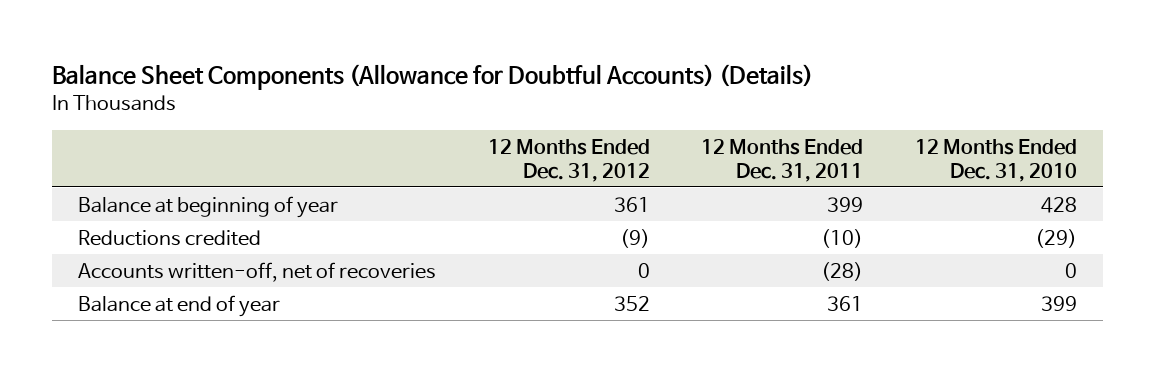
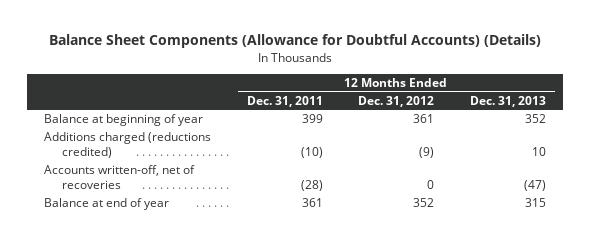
[915,139,1078,182] 12 Months Ended Dec. 31, 2010 -> none
none -> [469,95,546,107] Dec. 31, 2013
[77,229,261,246] Reductions credited -> [44,132,212,158] Additions charged (reductions credited)

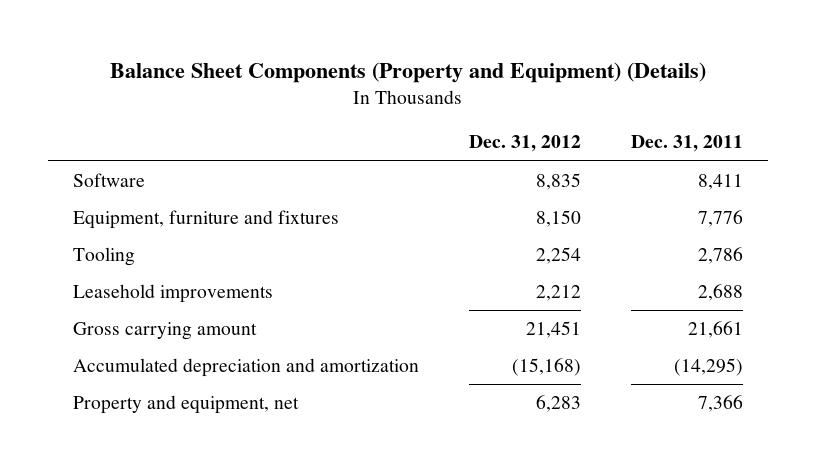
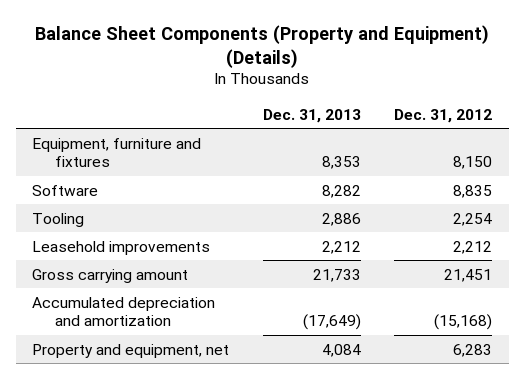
[631,135,744,153] Dec. 31, 2011 -> none
none -> [262,108,361,123] Dec. 31, 2013
[73,172,146,187] Software -> [32,184,99,196] Software

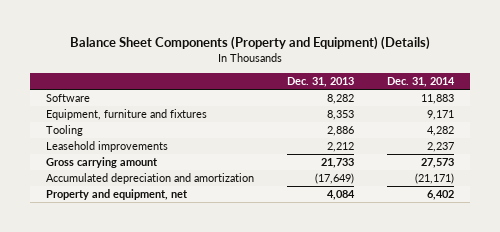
[394,108,493,123] Dec. 31, 2012 -> none
none -> [386,77,455,88] Dec. 31, 2014
[32,137,202,168] Equipment, furniture and fixtures -> [46,109,208,121] Equipment, furniture and fixtures

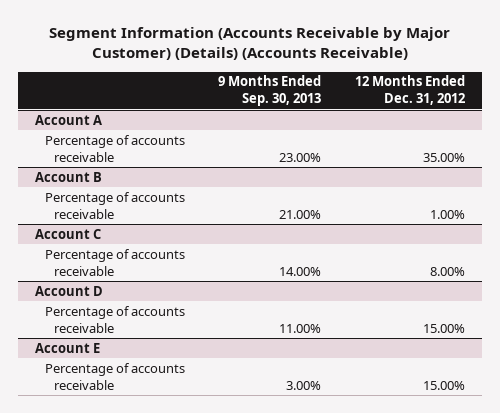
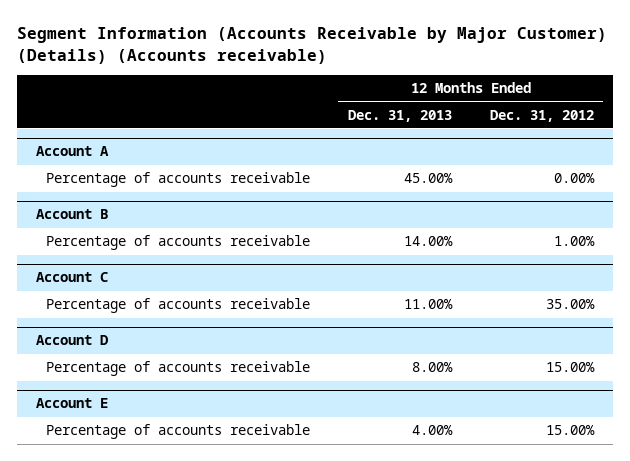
[49,27,451,61] Segment Information (Accounts Receivable by Major Customer) (Details) (Accounts Receivable) -> [17,26,608,64] Segment Information (Accounts Receivable by Major Customer) (Details) (Accounts receivable)
[218,75,322,107] 9 Months Ended Sep. 30, 2013 -> none
none -> [347,109,452,122] Dec. 31, 2013
[423,152,466,162] 35.00% -> [553,173,595,184] 0.00%
[430,266,466,276] 8.00% -> [545,299,595,310] 35.00%

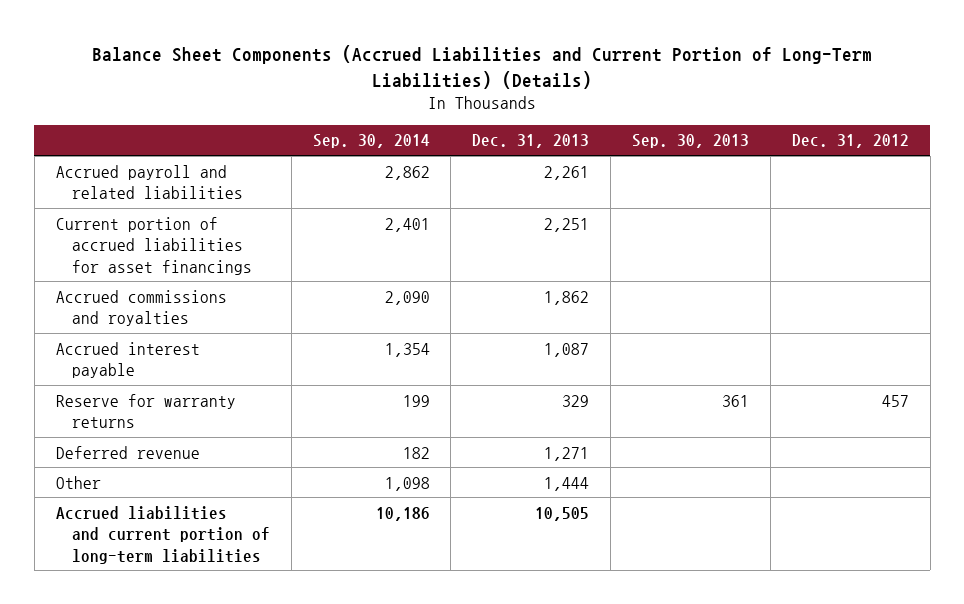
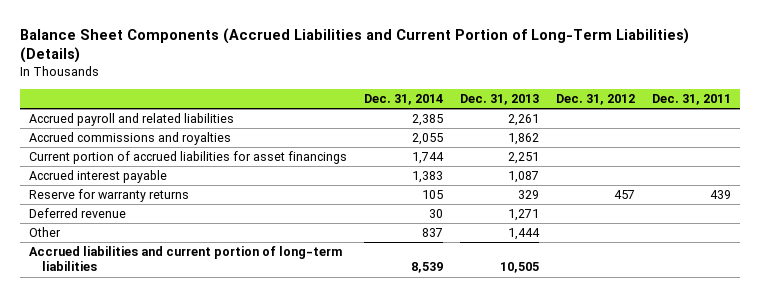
[312,134,430,149] Sep. 30, 2014 -> none
[632,134,750,149] Sep. 30, 2013 -> none
none -> [363,94,443,106] Dec. 31, 2014
none -> [652,94,732,106] Dec. 31, 2011
[55,216,252,275] Current portion of accrued liabilities for asset financings -> [28,151,347,165] Current portion of accrued liabilities for asset financings

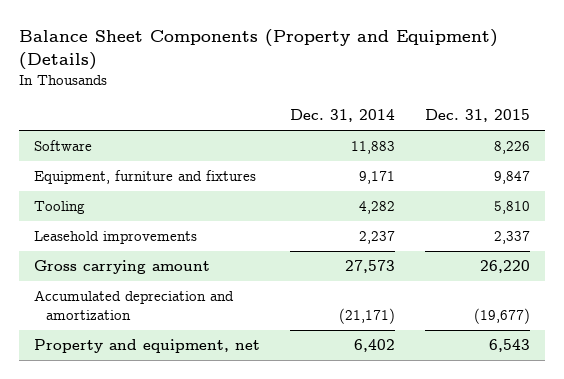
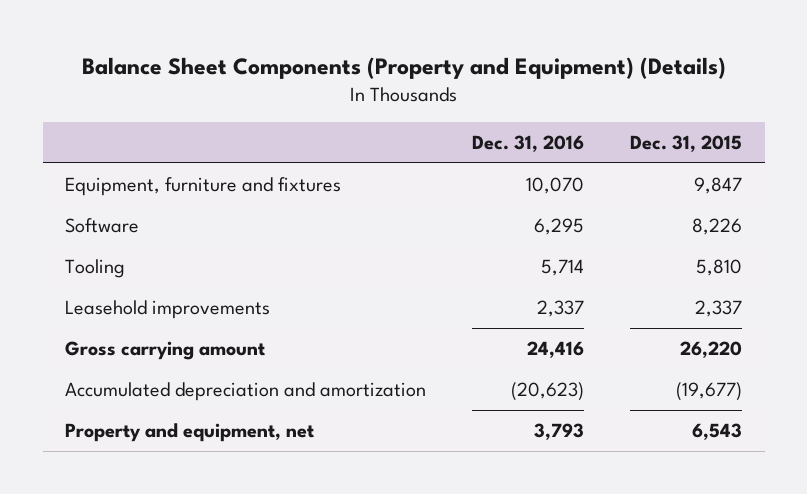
[290,109,396,123] Dec. 31, 2014 -> none
none -> [472,134,585,152] Dec. 31, 2016
[33,140,92,152] Software -> [65,218,140,234] Software

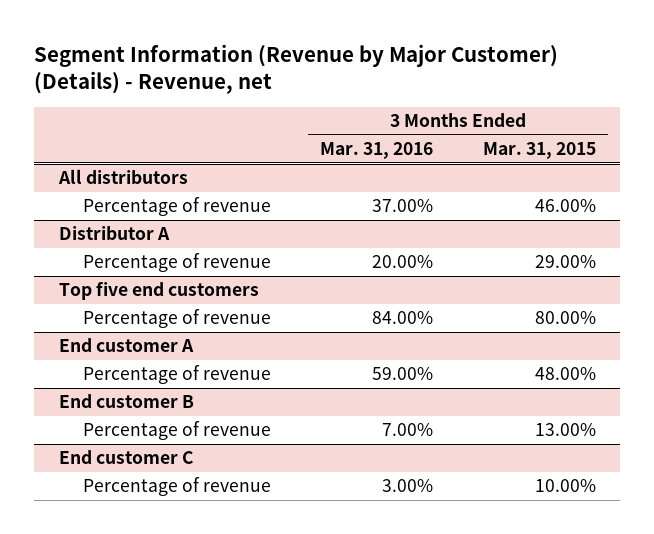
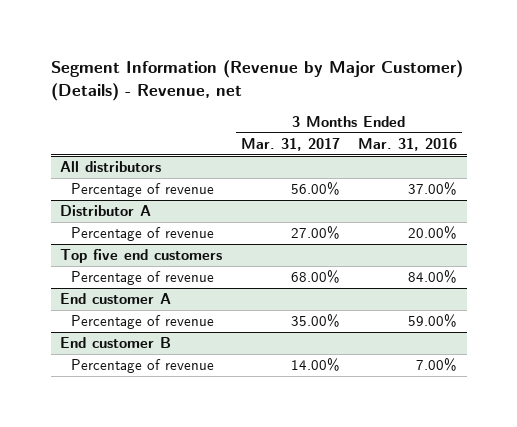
[482,142,596,160] Mar. 31, 2015 -> none
none -> [240,138,340,152] Mar. 31, 2017
[58,450,193,465] End customer C -> none
[83,477,272,497] Percentage of revenue -> none

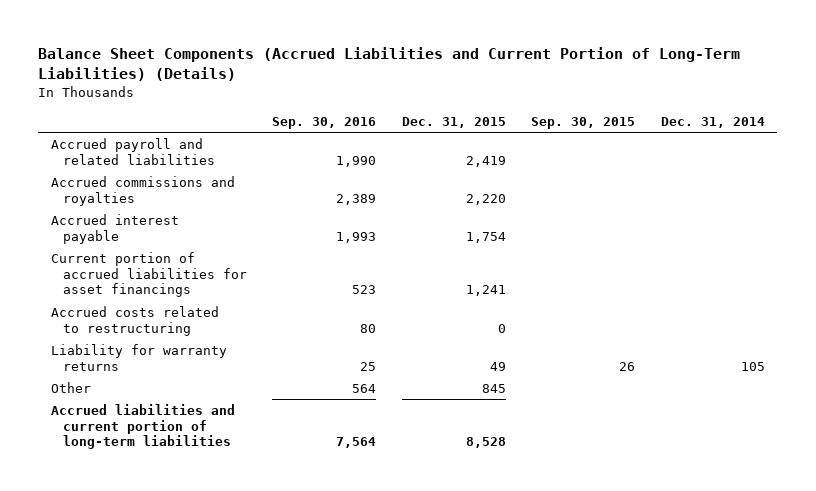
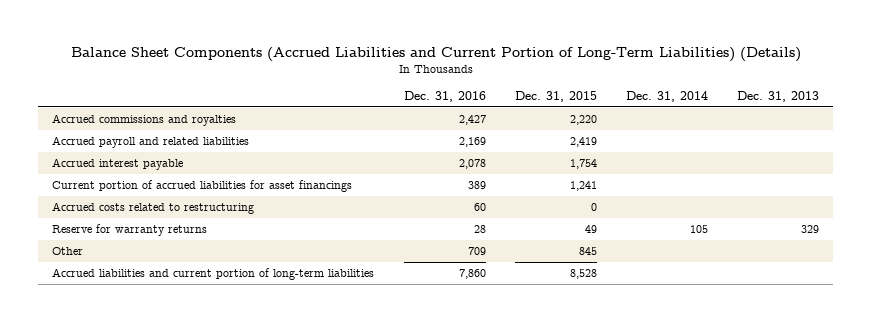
[272,116,377,129] Sep. 30, 2016 -> none
[531,116,636,129] Sep. 30, 2015 -> none
none -> [403,91,486,103] Dec. 31, 2016
none -> [736,91,819,103] Dec. 31, 2013
[51,137,215,165] Accrued payroll and related liabilities -> [52,136,250,149] Accrued payroll and related liabilities
[51,343,228,371] Liability for warranty returns -> [52,224,208,237] Reserve for warranty returns

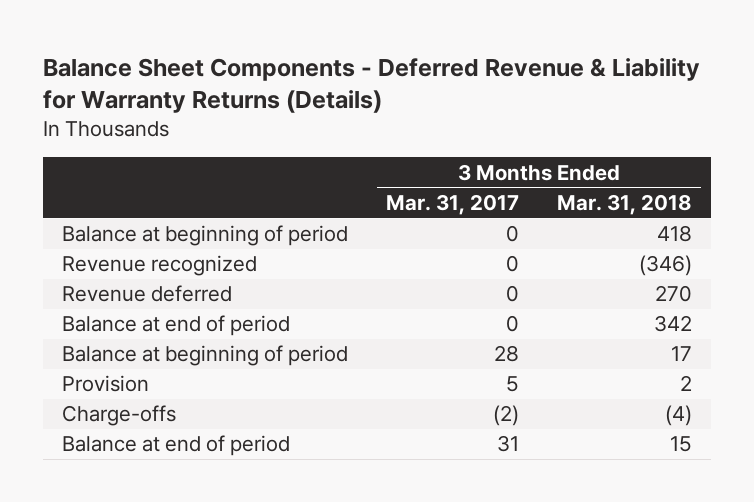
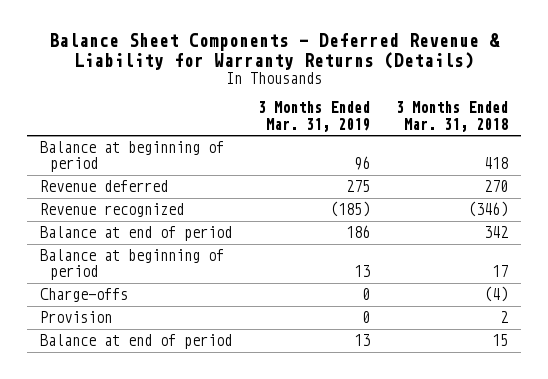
[386,193,520,215] Mar. 31, 2017 -> none
none -> [258,101,371,132] 3 Months Ended Mar. 31, 2019
[62,255,258,277] Revenue recognized -> [40,203,185,218] Revenue recognized
[62,375,150,393] Provision -> [40,311,113,324] Provision

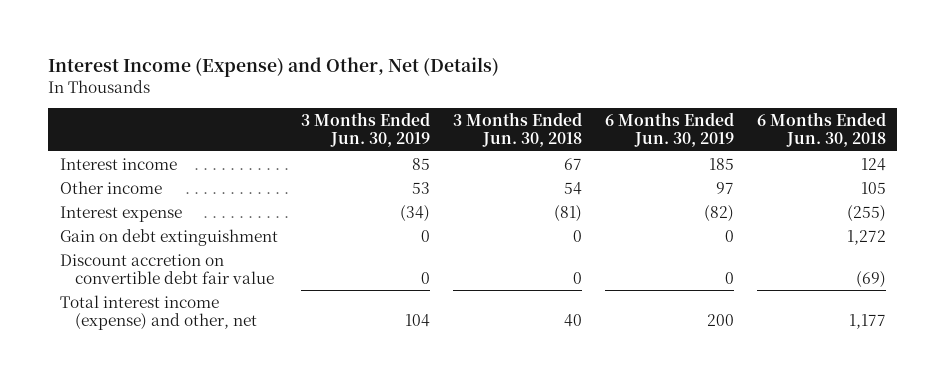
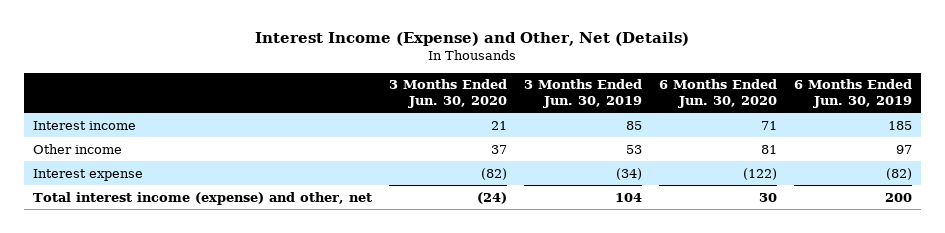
[452,111,582,148] 3 Months Ended Jun. 30, 2018 -> none
[756,111,886,148] 6 Months Ended Jun. 30, 2018 -> none
none -> [388,79,507,108] 3 Months Ended Jun. 30, 2020
none -> [658,79,777,108] 6 Months Ended Jun. 30, 2020
[59,228,278,246] Gain on debt extinguishment -> none
[59,253,274,284] Discount accretion on convertible debt fair value -> none

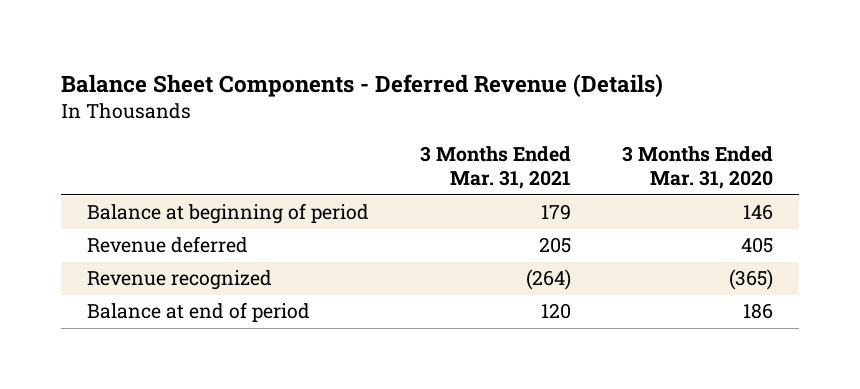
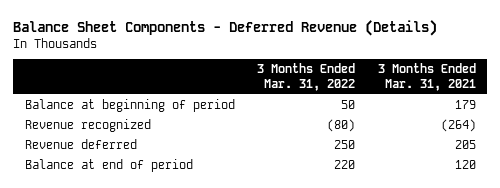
[622,146,774,190] 3 Months Ended Mar. 31, 2020 -> none
none -> [257,63,356,92] 3 Months Ended Mar. 31, 2022
[86,236,248,254] Revenue deferred -> [24,139,137,150] Revenue deferred

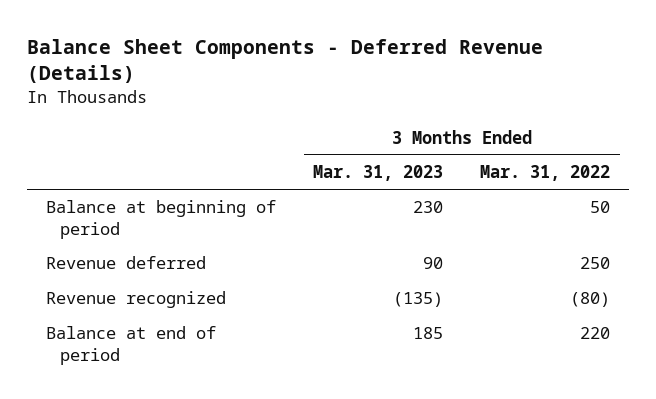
[377,63,476,92] 3 Months Ended Mar. 31, 2021 -> none
none -> [313,165,444,182] Mar. 31, 2023
[24,119,151,133] Revenue recognized -> [45,291,226,309] Revenue recognized

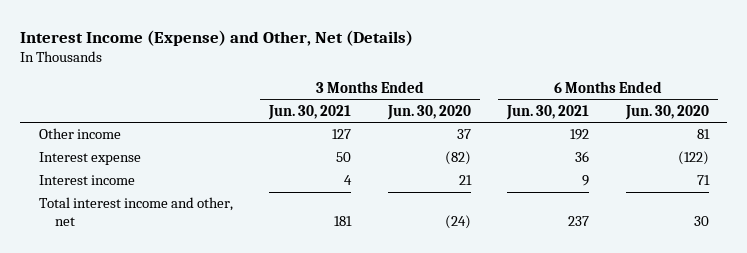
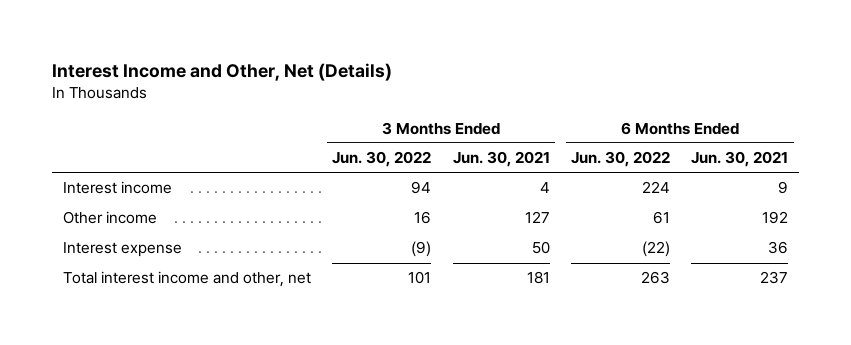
[20,29,414,46] Interest Income (Expense) and Other, Net (Details) -> [52,62,393,81] Interest Income and Other, Net (Details)
[386,104,471,120] Jun. 30, 2020 -> none
[624,104,709,120] Jun. 30, 2020 -> none
none -> [332,151,432,168] Jun. 30, 2022
none -> [571,151,671,168] Jun. 30, 2022
[38,175,135,186] Interest income -> [63,181,173,195] Interest income

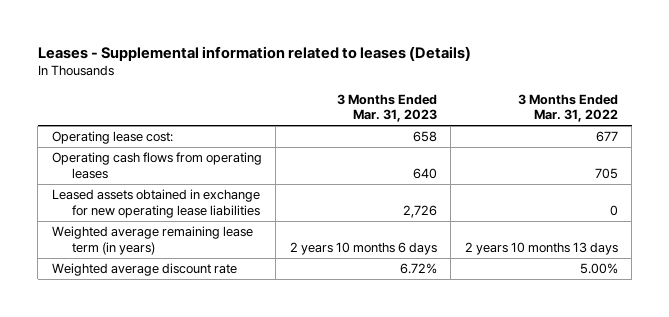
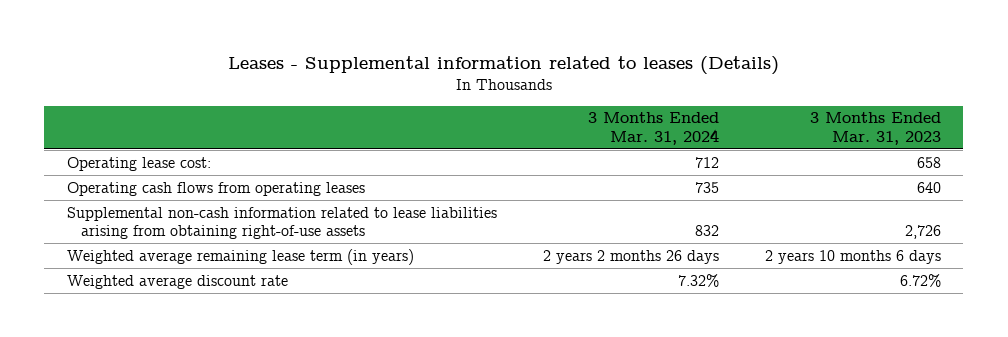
[517,93,618,123] 3 Months Ended Mar. 31, 2022 -> none
none -> [587,112,719,145] 3 Months Ended Mar. 31, 2024
[51,189,261,218] Leased assets obtained in exchange for new operating lease liabilities -> [66,206,497,239] Supplemental non-cash information related to lease liabilities arising from obtaining right-of-use assets

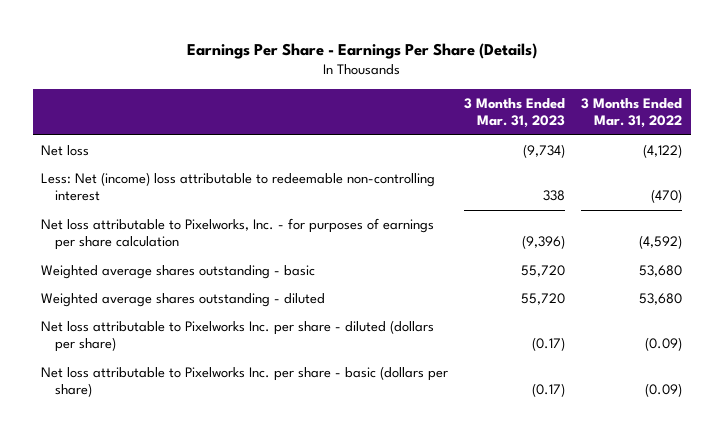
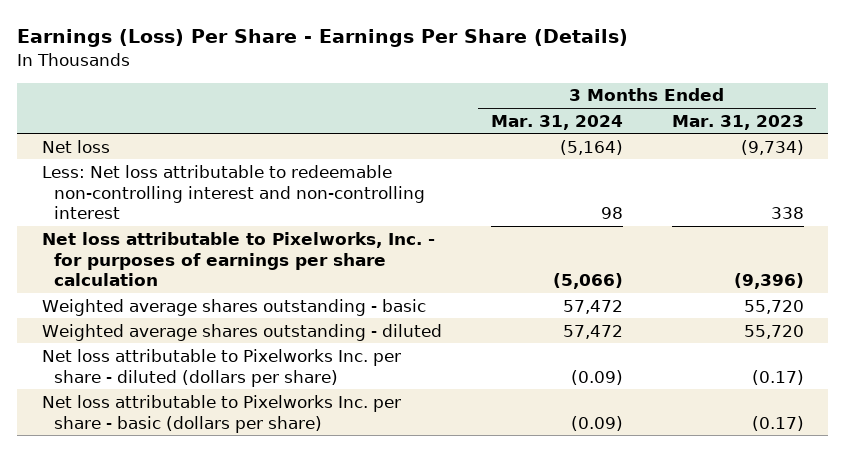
[186,42,537,59] Earnings Per Share - Earnings Per Share (Details) -> [17,29,629,48] Earnings (Loss) Per Share - Earnings Per Share (Details)
[581,97,683,129] 3 Months Ended Mar. 31, 2022 -> none
none -> [490,114,623,130] Mar. 31, 2024
[40,171,435,202] Less: Net (income) loss attributable to redeemable non-controlling interest -> [41,164,425,220] Less: Net loss attributable to redeemable non-controlling interest and non-controlling interest

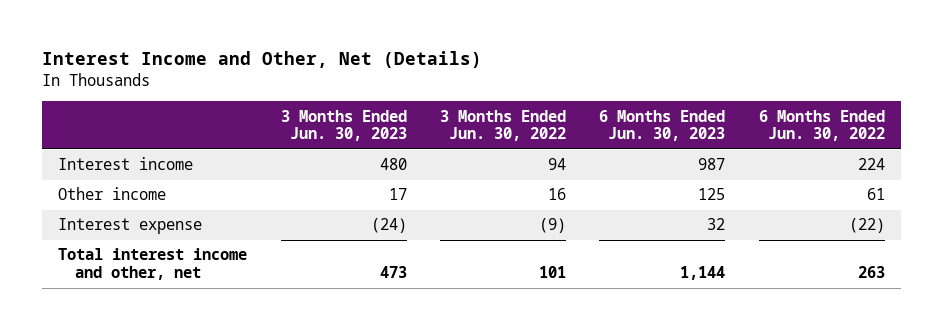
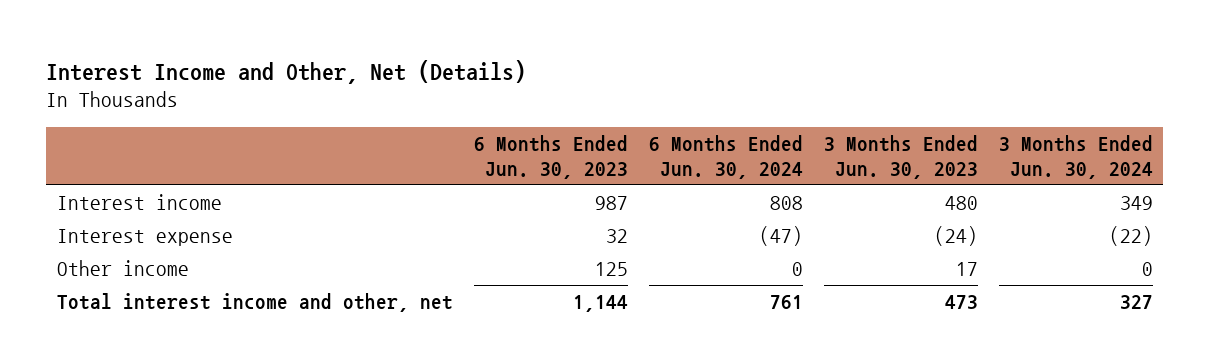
[440,109,567,142] 3 Months Ended Jun. 30, 2022 -> none
[758,109,885,142] 6 Months Ended Jun. 30, 2022 -> none
none -> [648,135,803,179] 6 Months Ended Jun. 30, 2024
none -> [998,135,1153,179] 3 Months Ended Jun. 30, 2024
[58,187,167,201] Other income -> [56,260,189,277] Other income

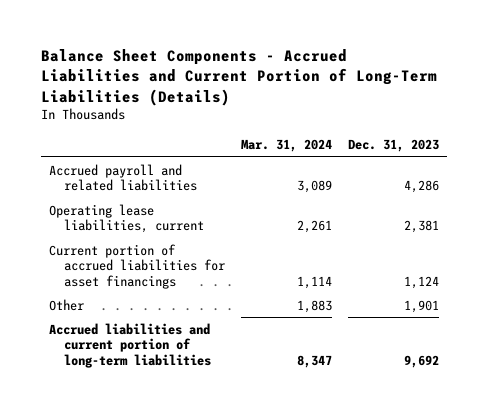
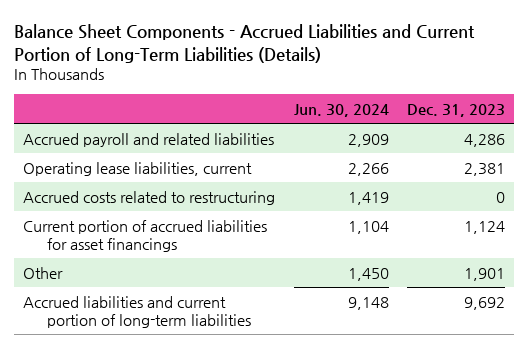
[240,139,332,153] Mar. 31, 2024 -> none
none -> [293,103,389,117] Jun. 30, 2024
none -> [23,190,276,205] Accrued costs related to restructuring

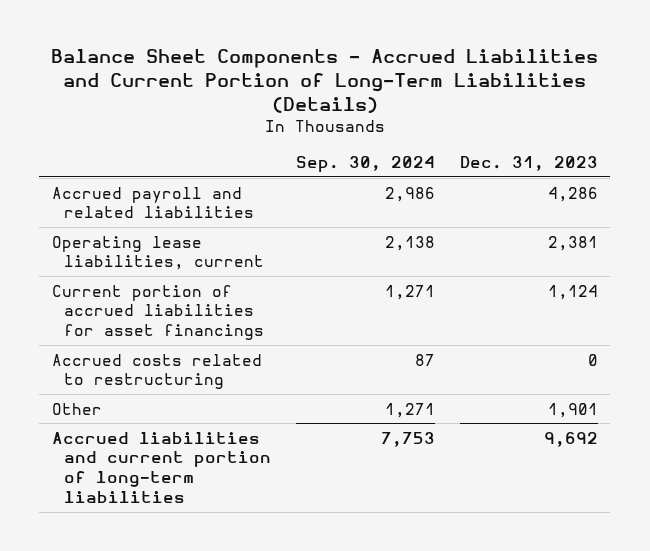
[293,103,389,117] Jun. 30, 2024 -> none
none -> [295,155,435,172] Sep. 30, 2024
[23,190,276,205] Accrued costs related to restructuring -> [51,353,262,390] Accrued costs related to restructuring

